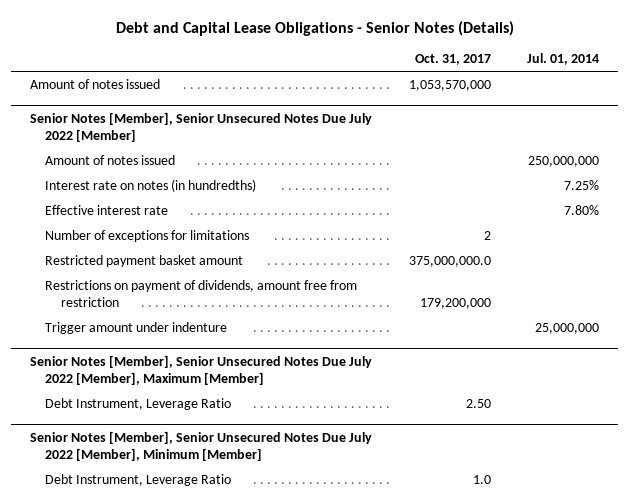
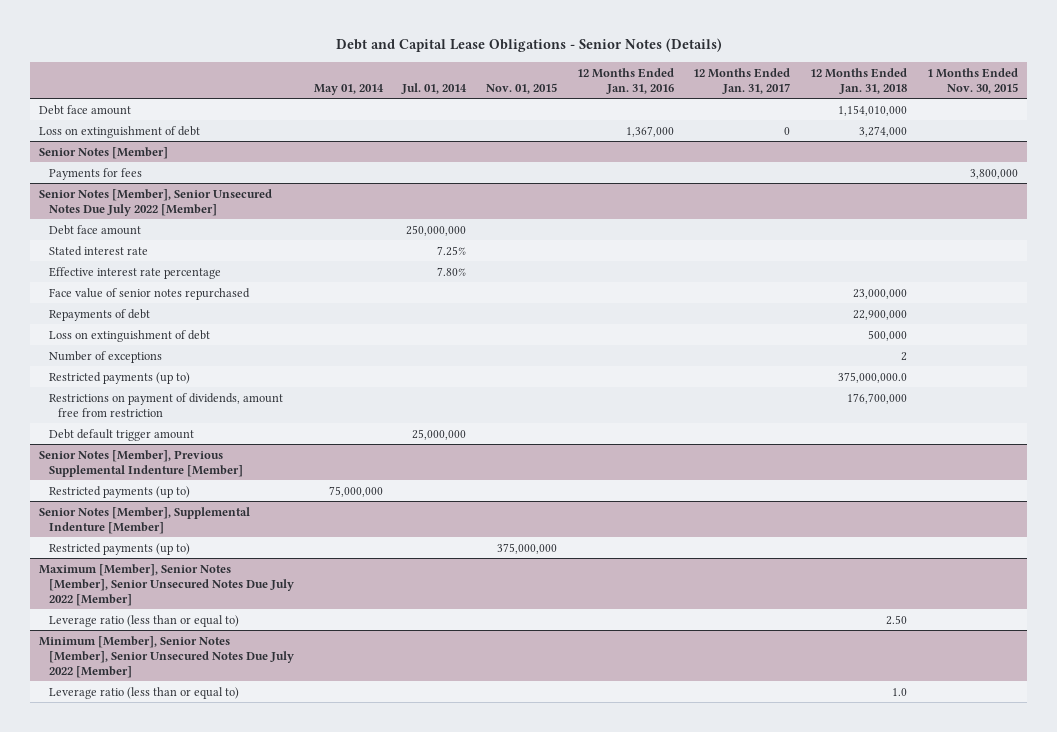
[414,54,491,66] Oct. 31, 2017 -> none
none -> [313,83,384,95] May 01, 2014
none -> [485,82,557,94] Nov. 01, 2015
none -> [576,67,674,94] 12 Months Ended Jan. 31, 2016
none -> [693,67,791,94] 12 Months Ended Jan. 31, 2017
none -> [809,67,907,94] 12 Months Ended Jan. 31, 2018
none -> [926,67,1018,94] 1 Months Ended Nov. 30, 2015
[29,79,160,90] Amount of notes issued -> [39,104,132,115] Debt face amount
none -> [39,125,201,138] Loss on extinguishment of debt
none -> [39,146,169,159] Senior Notes [Member]
none -> [48,167,142,180] Payments for fees
[45,155,176,166] Amount of notes issued -> [48,224,141,235] Debt face amount
[45,179,257,193] Interest rate on notes (in hundredths) -> [48,245,148,256] Stated interest rate
[45,205,169,216] Effective interest rate -> [48,266,221,279] Effective interest rate percentage
none -> [48,287,250,300] Face value of senior notes repurchased
none -> [48,308,150,321] Repayments of debt
none -> [48,329,210,342] Loss on extinguishment of debt
[45,230,250,243] Number of exceptions for limitations -> [48,350,162,363] Number of exceptions
[45,255,244,268] Restricted payment basket amount -> [48,371,190,384] Restricted payments (up to)
[45,322,228,335] Trigger amount under indenture -> [48,428,194,441] Debt default trigger amount
none -> [39,449,243,477] Senior Notes [Member], Previous Supplemental Indenture [Member]
none -> [48,485,190,498] Restricted payments (up to)
none -> [39,506,251,534] Senior Notes [Member], Supplemental Indenture [Member]
none -> [48,542,190,555] Restricted payments (up to)
[29,354,372,385] Senior Notes [Member], Senior Unsecured Notes Due July 2022 [Member], Maximum [Member] -> [39,563,294,606] Maximum [Member], Senior Notes [Member], Senior Unsecured Notes Due July 2022 [Member]
[45,398,232,411] Debt Instrument, Leverage Ratio -> [48,614,239,627] Leverage ratio (less than or equal to)
[29,430,372,461] Senior Notes [Member], Senior Unsecured Notes Due July 2022 [Member], Minimum [Member] -> [39,635,294,678] Minimum [Member], Senior Notes [Member], Senior Unsecured Notes Due July 2022 [Member]
[45,474,232,487] Debt Instrument, Leverage Ratio -> [48,686,239,699] Leverage ratio (less than or equal to)

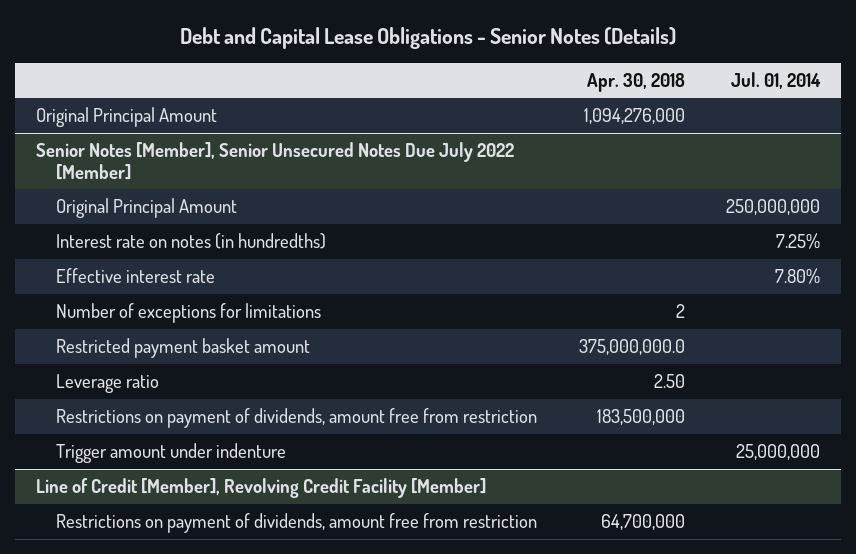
[313,83,384,95] May 01, 2014 -> none
[485,82,557,94] Nov. 01, 2015 -> none
[576,67,674,94] 12 Months Ended Jan. 31, 2016 -> none
[693,67,791,94] 12 Months Ended Jan. 31, 2017 -> none
[809,67,907,94] 12 Months Ended Jan. 31, 2018 -> none
[926,67,1018,94] 1 Months Ended Nov. 30, 2015 -> none
none -> [586,72,685,92] Apr. 30, 2018
[39,125,201,138] Loss on extinguishment of debt -> none
[39,146,169,159] Senior Notes [Member] -> none
[48,167,142,180] Payments for fees -> none
[39,104,132,115] Debt face amount -> [36,107,218,128] Original Principal Amount
[48,287,250,300] Face value of senior notes repurchased -> none
[48,308,150,321] Repayments of debt -> none
[48,329,210,342] Loss on extinguishment of debt -> none
[48,224,141,235] Debt face amount -> [56,198,238,219] Original Principal Amount
[48,245,148,256] Stated interest rate -> [56,233,327,250] Interest rate on notes (in hundredths)
[48,266,221,279] Effective interest rate percentage -> [56,268,216,284] Effective interest rate
[48,350,162,363] Number of exceptions -> [56,303,322,324] Number of exceptions for limitations
[48,371,190,384] Restricted payments (up to) -> [56,338,311,359] Restricted payment basket amount
none -> [56,374,160,394] Leverage ratio
[39,449,243,477] Senior Notes [Member], Previous Supplemental Indenture [Member] -> none
[48,485,190,498] Restricted payments (up to) -> none
[39,506,251,534] Senior Notes [Member], Supplemental Indenture [Member] -> none
[48,542,190,555] Restricted payments (up to) -> none
[39,563,294,606] Maximum [Member], Senior Notes [Member], Senior Unsecured Notes Due July 2022 [Member] -> none
[48,614,239,627] Leverage ratio (less than or equal to) -> none
[39,635,294,678] Minimum [Member], Senior Notes [Member], Senior Unsecured Notes Due July 2022 [Member] -> none
[48,686,239,699] Leverage ratio (less than or equal to) -> none
[48,428,194,441] Debt default trigger amount -> [56,443,287,464] Trigger amount under indenture
none -> [36,478,487,499] Line of Credit [Member], Revolving Credit Facility [Member]
none -> [56,513,538,534] Restrictions on payment of dividends, amount free from restriction

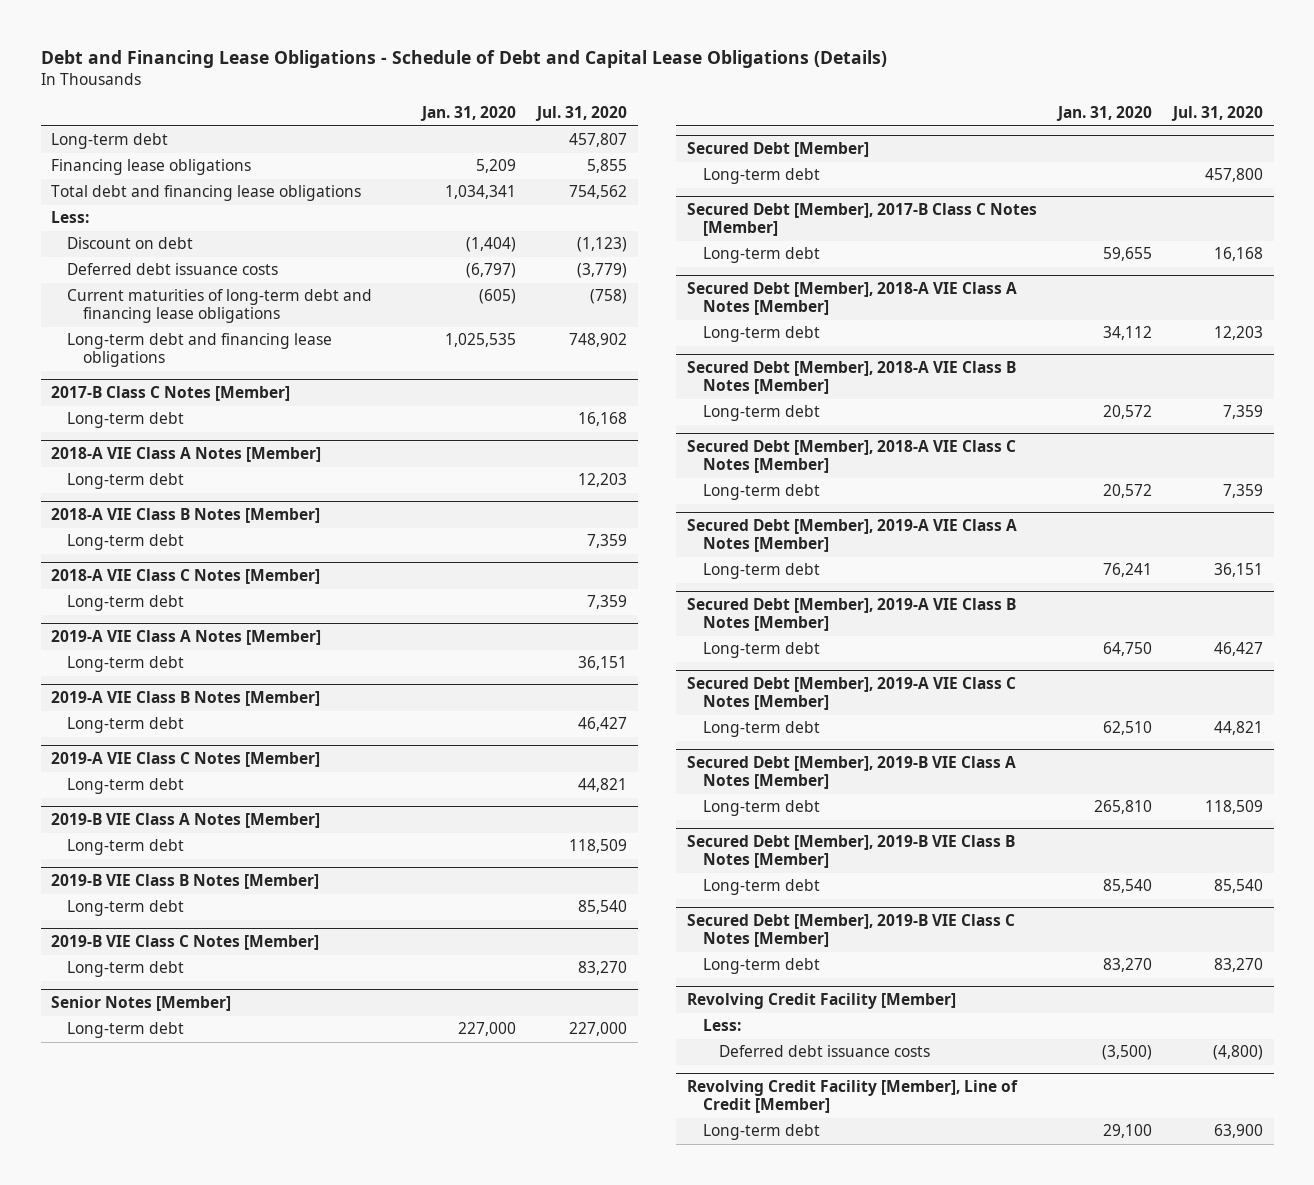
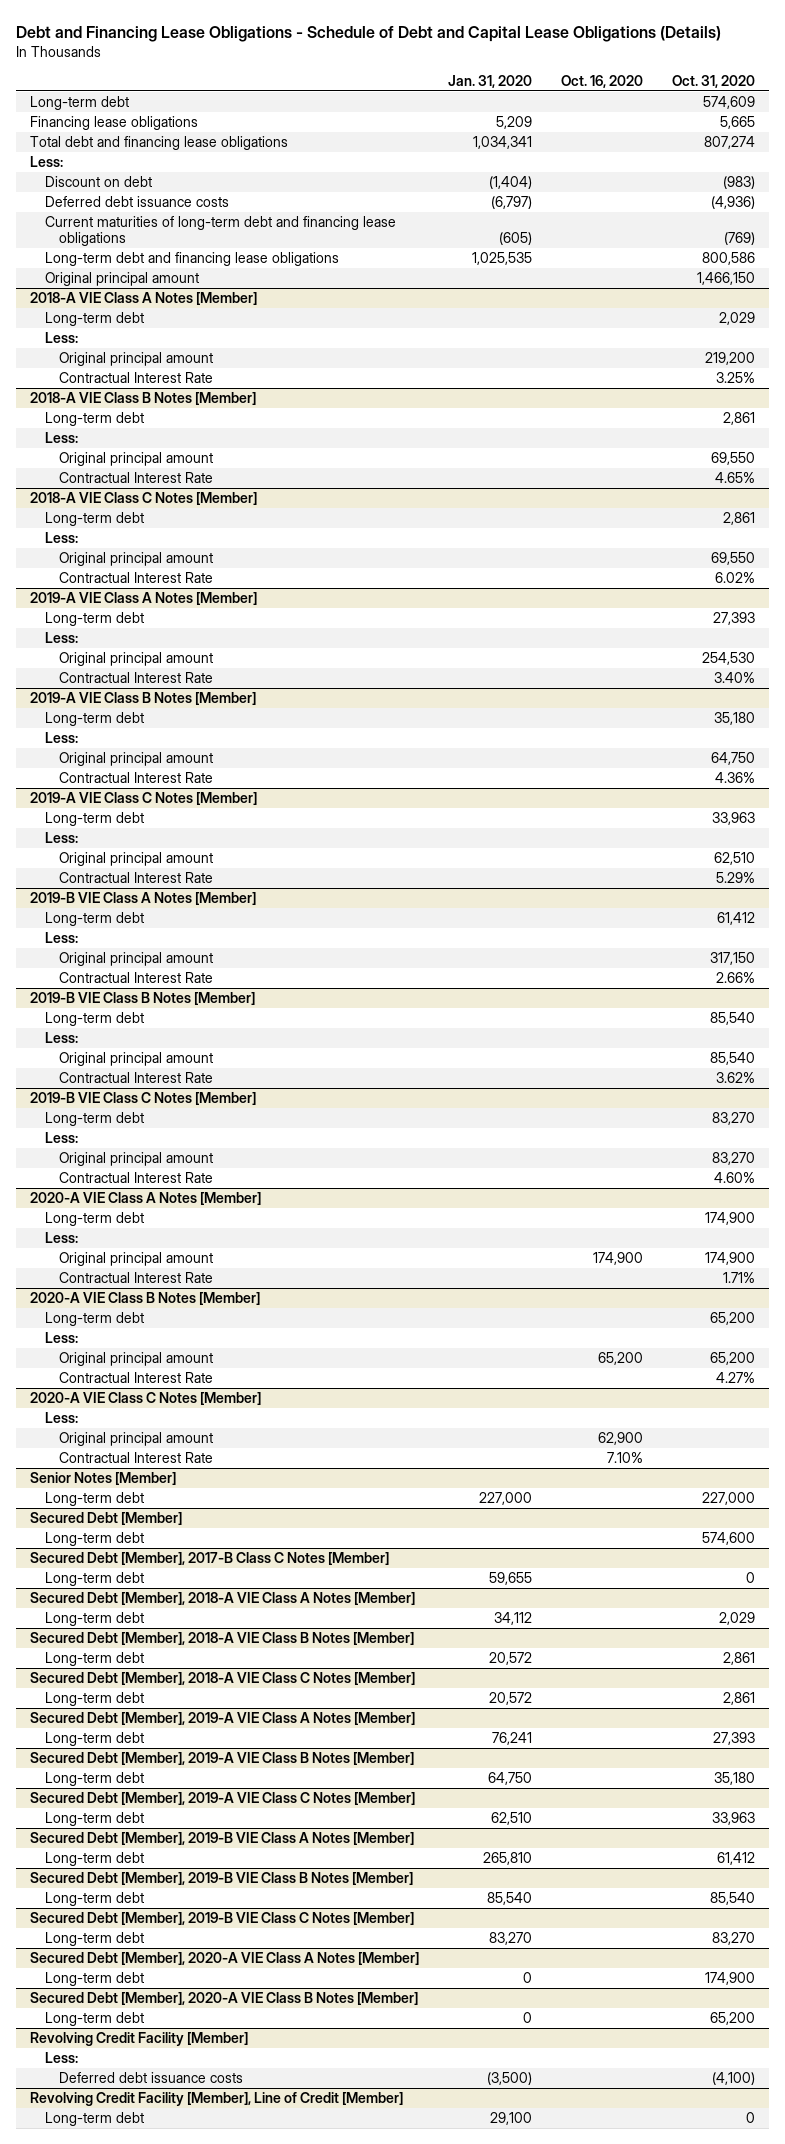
[535,106,628,122] Jul. 31, 2020 -> none
none -> [561,74,644,88] Oct. 16, 2020
none -> [672,74,756,88] Oct. 31, 2020
[51,386,291,402] 2017-B Class C Notes [Member] -> none
[67,412,185,429] Long-term debt -> none
none -> [44,272,199,287] Original principal amount
none -> [44,332,78,344] Less:
none -> [58,352,213,367] Original principal amount
none -> [58,372,213,384] Contractual Interest Rate
none -> [44,432,78,444] Less:
none -> [58,452,213,467] Original principal amount
none -> [58,472,213,484] Contractual Interest Rate
none -> [44,532,78,544] Less:
none -> [58,552,213,567] Original principal amount
none -> [58,572,213,584] Contractual Interest Rate
none -> [44,632,78,644] Less:
none -> [58,652,213,667] Original principal amount
none -> [58,672,213,684] Contractual Interest Rate
none -> [44,732,78,744] Less:
none -> [58,752,213,767] Original principal amount
none -> [58,772,213,784] Contractual Interest Rate
none -> [44,832,78,844] Less:
none -> [58,852,213,867] Original principal amount
none -> [58,872,213,884] Contractual Interest Rate
none -> [44,932,78,944] Less:
none -> [58,952,213,967] Original principal amount
none -> [58,972,213,984] Contractual Interest Rate
none -> [44,1032,78,1044] Less:
none -> [58,1052,213,1067] Original principal amount
none -> [58,1072,213,1084] Contractual Interest Rate
none -> [44,1132,78,1144] Less:
none -> [58,1152,213,1167] Original principal amount
none -> [58,1172,213,1184] Contractual Interest Rate
none -> [30,1192,262,1206] 2020-A VIE Class A Notes [Member]
none -> [44,1212,144,1227] Long-term debt
none -> [44,1232,78,1244] Less:
none -> [58,1252,213,1267] Original principal amount
none -> [58,1272,213,1284] Contractual Interest Rate
none -> [30,1292,261,1306] 2020-A VIE Class B Notes [Member]
none -> [44,1312,144,1327] Long-term debt
none -> [44,1332,78,1344] Less:
none -> [58,1352,213,1367] Original principal amount
none -> [58,1372,213,1384] Contractual Interest Rate
none -> [30,1392,262,1406] 2020-A VIE Class C Notes [Member]
none -> [44,1412,78,1424] Less:
none -> [58,1432,213,1447] Original principal amount
none -> [58,1452,213,1464] Contractual Interest Rate
none -> [30,1952,420,1966] Secured Debt [Member], 2020-A VIE Class A Notes [Member]
none -> [44,1972,144,1987] Long-term debt
none -> [30,1992,419,2006] Secured Debt [Member], 2020-A VIE Class B Notes [Member]
none -> [44,2012,144,2027] Long-term debt

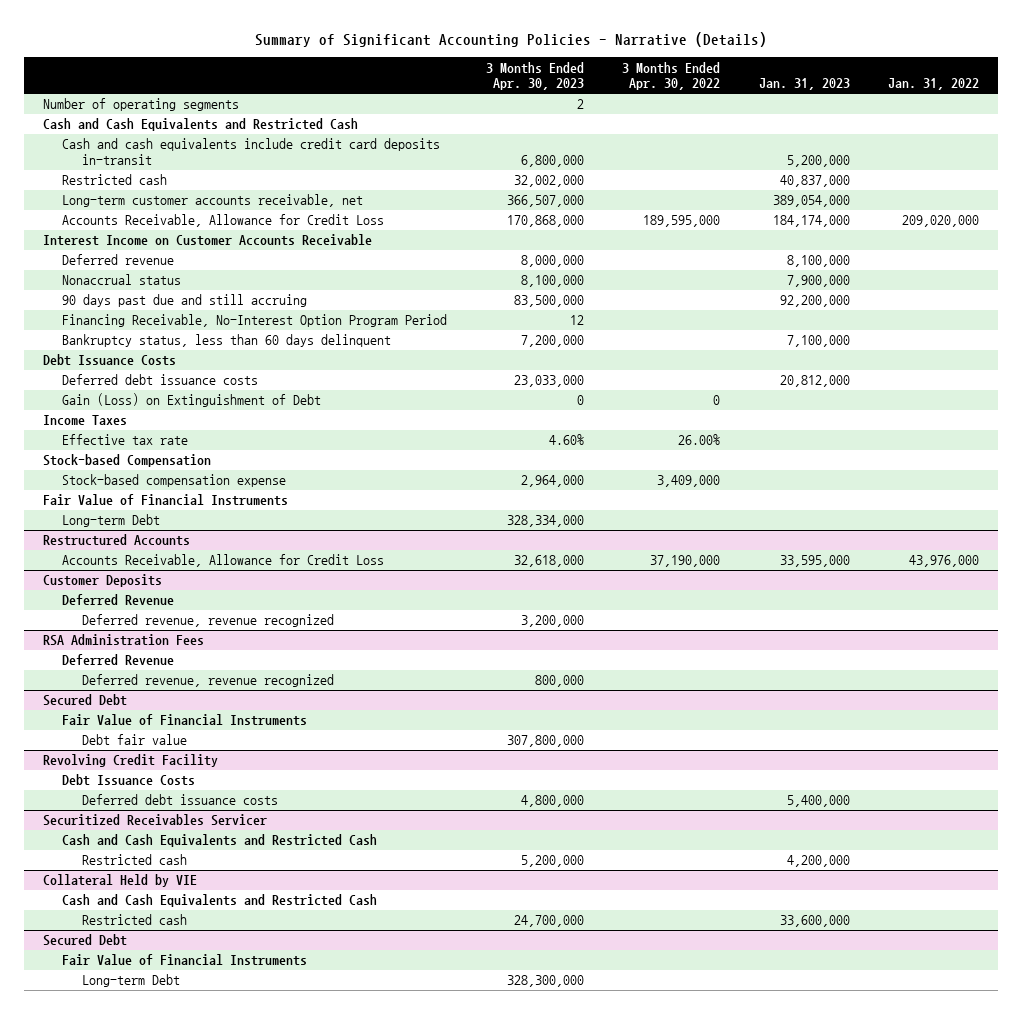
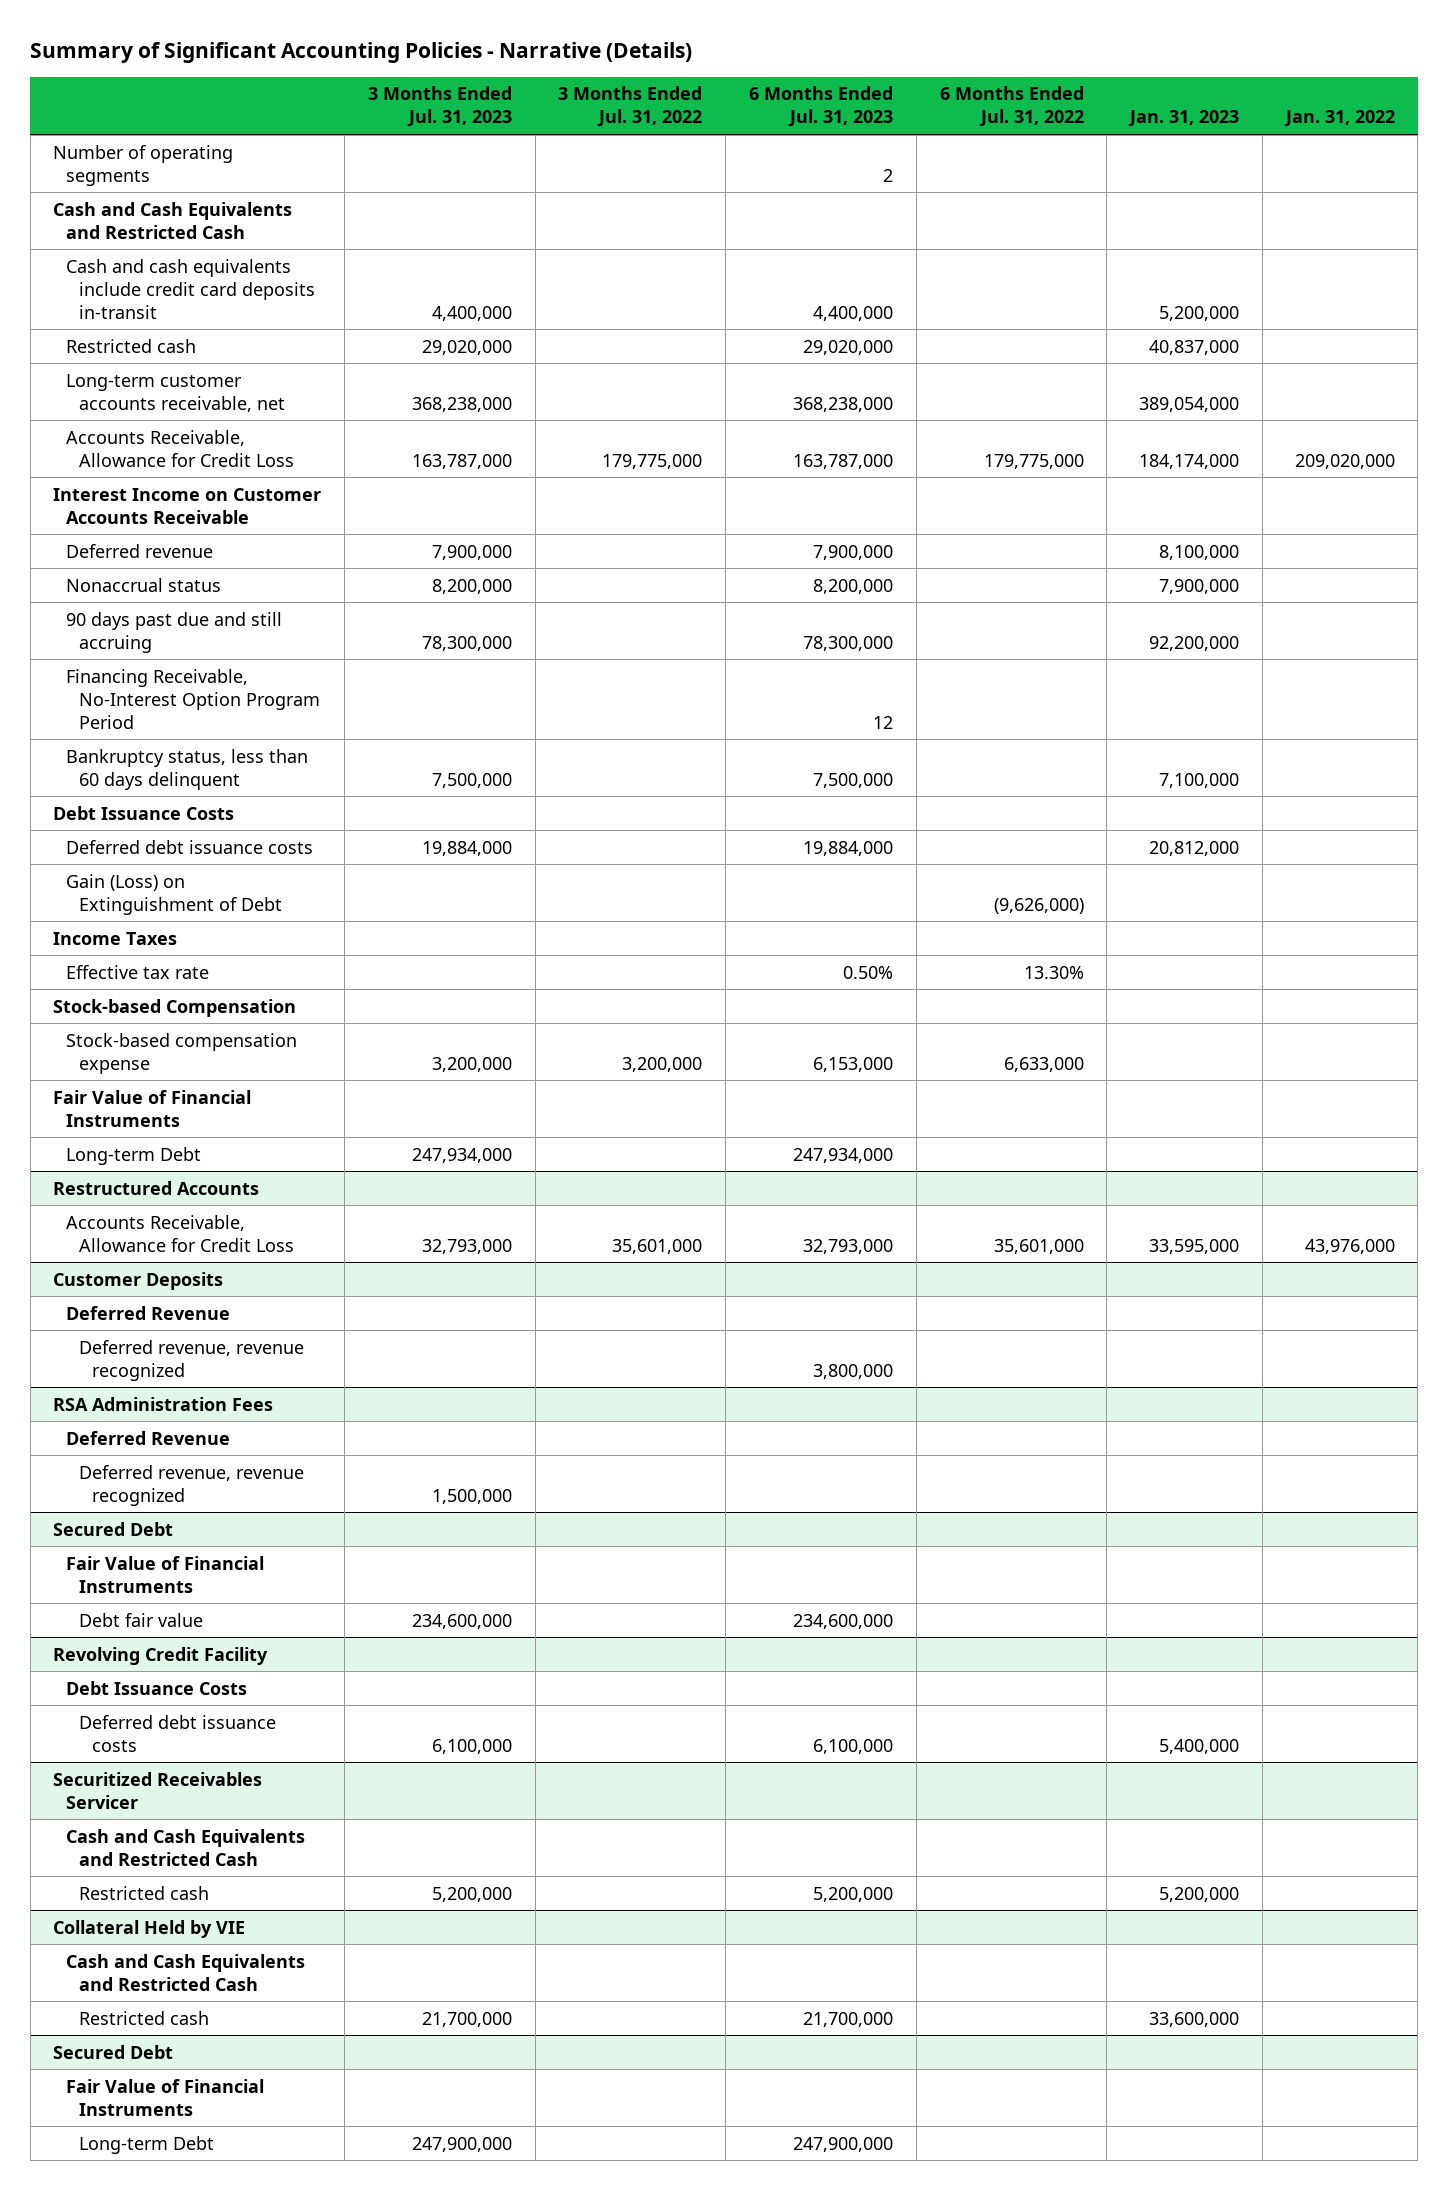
[485,61,584,91] 3 Months Ended Apr. 30, 2023 -> none
[622,61,721,91] 3 Months Ended Apr. 30, 2022 -> none
none -> [367,86,512,128] 3 Months Ended Jul. 31, 2023
none -> [558,86,703,128] 3 Months Ended Jul. 31, 2022
none -> [749,86,894,128] 6 Months Ended Jul. 31, 2023
none -> [939,86,1084,128] 6 Months Ended Jul. 31, 2022
[786,855,850,868] 4,200,000 -> [1159,1886,1240,1902] 5,200,000

